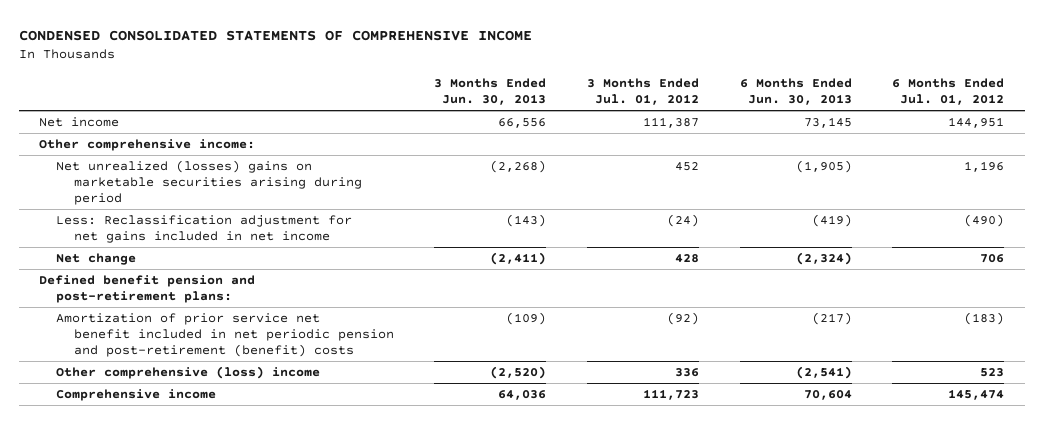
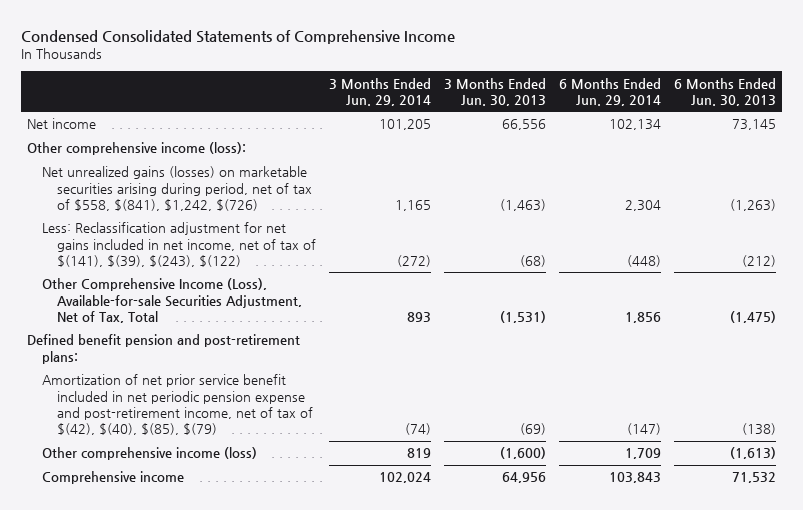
[18,29,532,41] CONDENSED CONSOLIDATED STATEMENTS OF COMPREHENSIVE INCOME -> [20,29,455,44] Condensed Consolidated Statements of Comprehensive Income
[586,77,699,106] 3 Months Ended Jul. 01, 2012 -> none
[892,77,1005,106] 6 Months Ended Jul. 01, 2012 -> none
none -> [329,77,432,106] 3 Months Ended Jun. 29, 2014
none -> [558,77,661,106] 6 Months Ended Jun. 29, 2014
[56,253,137,266] Net change -> none
[39,139,256,152] Other comprehensive income: -> [27,142,247,156] Other comprehensive income (loss):
[56,160,362,206] Net unrealized (losses) gains on marketable securities arising during period -> [42,166,313,211] Net unrealized gains (losses) on marketable securities arising during period, net of tax of $558, $(841), $1,242, $(726)
[490,160,547,174] (2,268) -> [500,198,547,211] (1,463)
[795,160,852,174] (1,905) -> [729,198,776,211] (1,263)
[56,215,353,244] Less: Reclassification adjustment for net gains included in net income -> [42,222,317,267] Less: Reclassification adjustment for net gains included in net income, net of tax of $(141), $(39), $(243), $(122)
[506,214,547,228] (143) -> [520,254,547,267] (68)
[811,214,852,228] (419) -> [741,254,776,267] (212)
none -> [42,278,303,323] Other Comprehensive Income (Loss), Available-for-sale Securities Adjustment, Net of Tax, Total
[56,313,394,358] Amortization of prior service net benefit included in net periodic pension and post-retirement (benefit) costs -> [42,374,314,436] Amortization of net prior service benefit included in net periodic pension expense and post-retirement income, net of tax of $(42), $(40), $(85), $(79)
[506,312,547,326] (109) -> [520,423,547,436] (69)
[811,312,852,326] (217) -> [741,423,776,436] (138)
[56,366,321,380] Other comprehensive (loss) income -> [42,447,258,461] Other comprehensive income (loss)
[490,366,547,380] (2,520) -> [500,447,547,460] (1,600)
[795,366,852,380] (2,541) -> [729,447,776,460] (1,613)
[498,390,547,401] 64,036 -> [502,472,547,484] 64,956
[803,390,852,401] 70,604 -> [731,472,776,484] 71,532

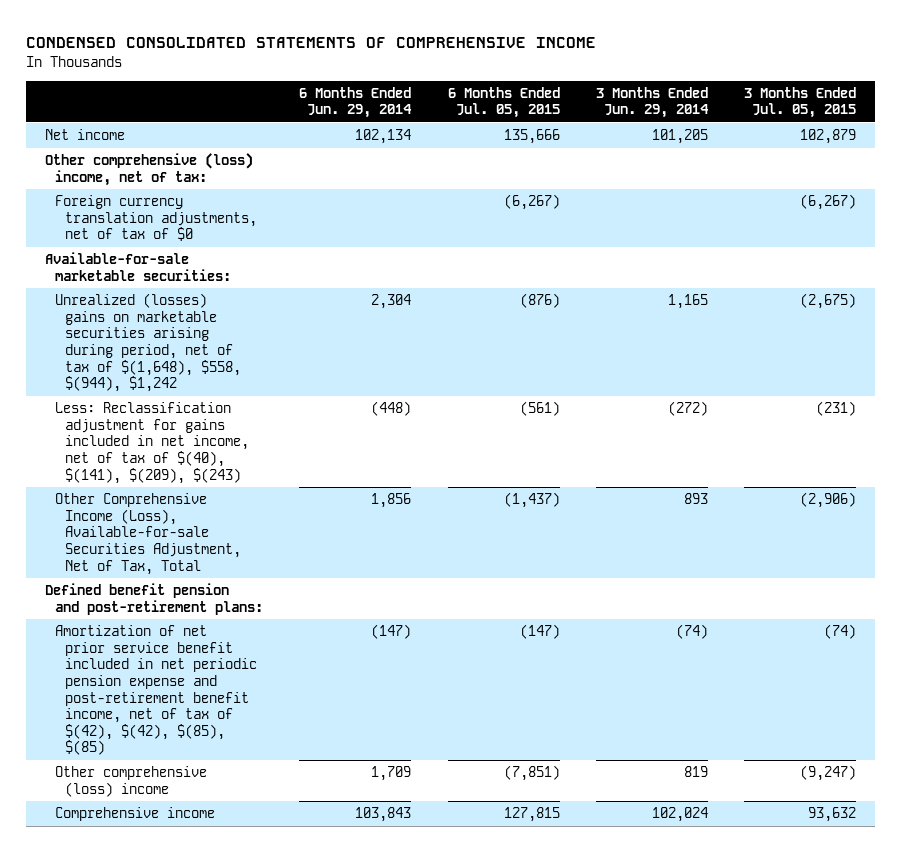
[20,29,455,44] Condensed Consolidated Statements of Comprehensive Income -> [26,36,597,48] CONDENSED CONSOLIDATED STATEMENTS OF COMPREHENSIVE INCOME
[444,77,547,106] 3 Months Ended Jun. 30, 2013 -> none
[673,77,776,106] 6 Months Ended Jun. 30, 2013 -> none
none -> [447,86,560,119] 6 Months Ended Jul. 05, 2015
none -> [744,86,857,119] 3 Months Ended Jul. 05, 2015
[27,142,247,156] Other comprehensive income (loss): -> [44,153,253,186] Other comprehensive (loss) income, net of tax:
none -> [54,195,258,242] Foreign currency translation adjustments, net of tax of $0
none -> [44,252,231,281] Available-for-sale marketable securities:
[42,166,313,211] Net unrealized gains (losses) on marketable securities arising during period, net of tax of $558, $(841), $1,242, $(726) -> [54,293,242,393] Unrealized (losses) gains on marketable securities arising during period, net of tax of $(1,648), $558, $(944), $1,242
[42,222,317,267] Less: Reclassification adjustment for net gains included in net income, net of tax of $(141), $(39), $(243), $(122) -> [54,402,250,484] Less: Reclassification adjustment for gains included in net income, net of tax of $(40), $(141), $(209), $(243)
[42,374,314,436] Amortization of net prior service benefit included in net periodic pension expense and post-retirement income, net of tax of $(42), $(40), $(85), $(79) -> [54,625,258,756] Amortization of net prior service benefit included in net periodic pension expense and post-retirement benefit income, net of tax of $(42), $(42), $(85), $(85)
[42,447,258,461] Other comprehensive income (loss) -> [54,766,207,797] Other comprehensive (loss) income

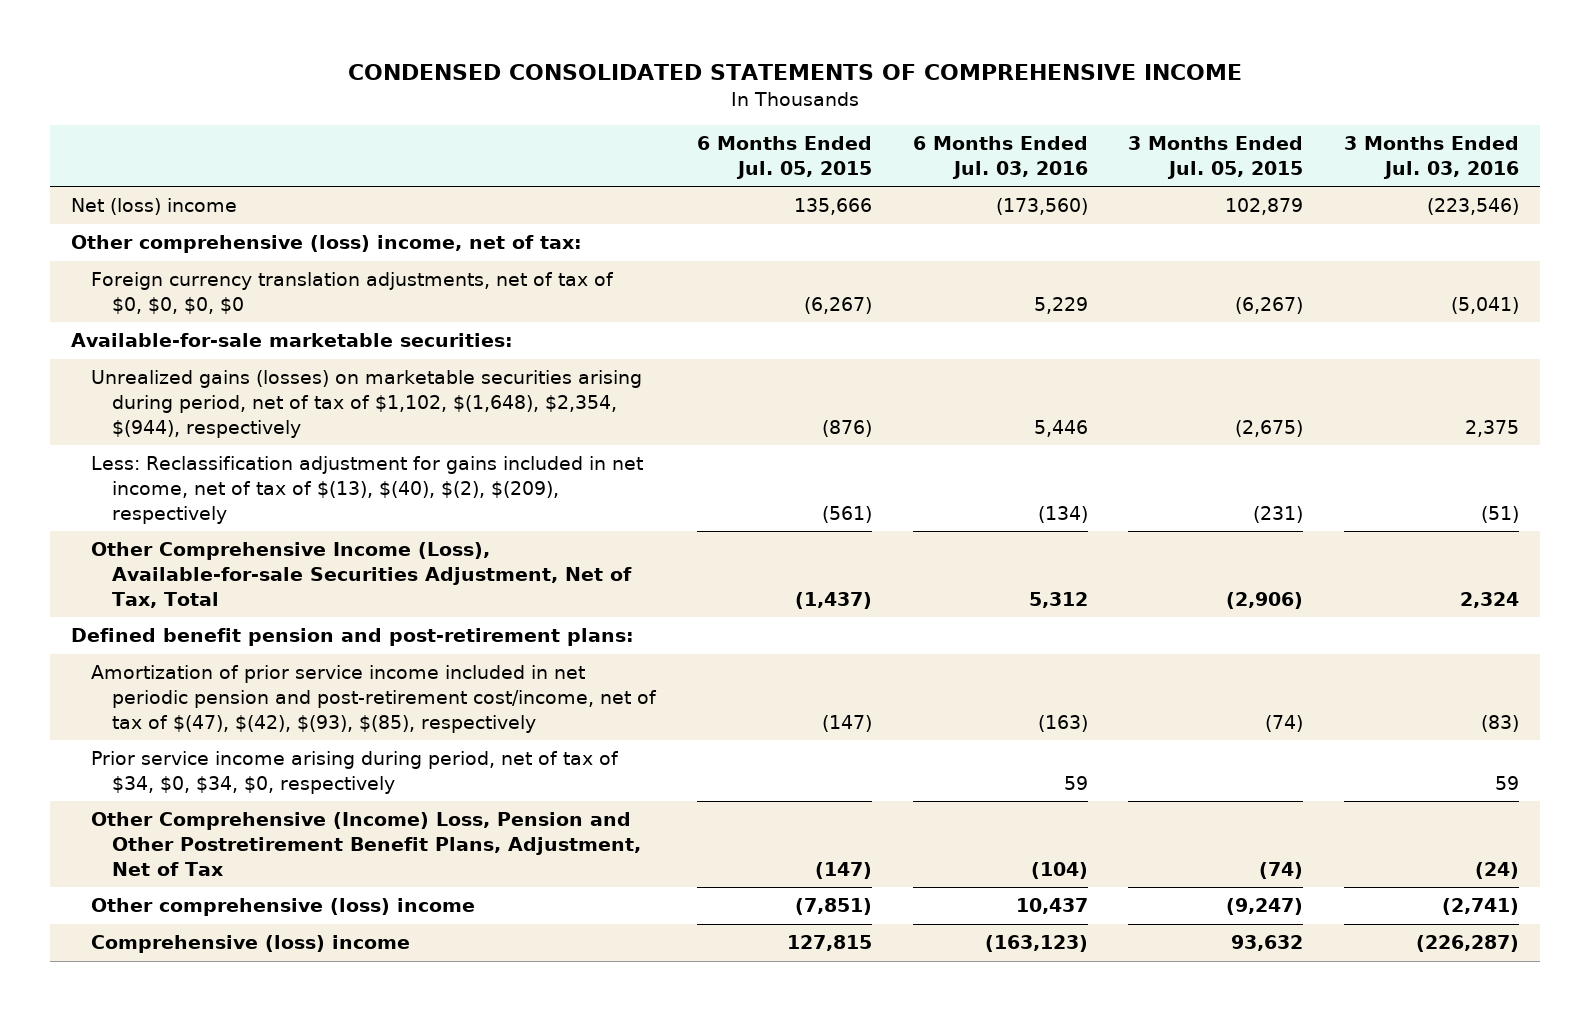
[299,86,413,119] 6 Months Ended Jun. 29, 2014 -> none
[596,86,710,119] 3 Months Ended Jun. 29, 2014 -> none
none -> [912,136,1088,180] 6 Months Ended Jul. 03, 2016
none -> [1344,136,1520,180] 3 Months Ended Jul. 03, 2016
[44,129,125,141] Net income -> [70,198,237,216] Net (loss) income
[54,195,258,242] Foreign currency translation adjustments, net of tax of $0 -> [91,272,615,315] Foreign currency translation adjustments, net of tax of $0, $0, $0, $0
[54,293,242,393] Unrealized (losses) gains on marketable securities arising during period, net of tax of $(1,648), $558, $(944), $1,242 -> [91,370,643,438] Unrealized gains (losses) on marketable securities arising during period, net of tax of $1,102, $(1,648), $2,354, $(944), respectively
[54,402,250,484] Less: Reclassification adjustment for gains included in net income, net of tax of $(40), $(141), $(209), $(243) -> [91,456,644,524] Less: Reclassification adjustment for gains included in net income, net of tax of $(13), $(40), $(2), $(209), respectively
[54,625,258,756] Amortization of net prior service benefit included in net periodic pension expense and post-retirement benefit income, net of tax of $(42), $(42), $(85), $(85) -> [91,665,657,733] Amortization of prior service income included in net periodic pension and post-retirement cost/income, net of tax of $(47), $(42), $(93), $(85), respectively
none -> [91,751,620,795] Prior service income arising during period, net of tax of $34, $0, $34, $0, respectively
none -> [91,812,641,876] Other Comprehensive (Income) Loss, Pension and Other Postretirement Benefit Plans, Adjustment, Net of Tax
[54,807,215,822] Comprehensive income -> [91,935,411,954] Comprehensive (loss) income

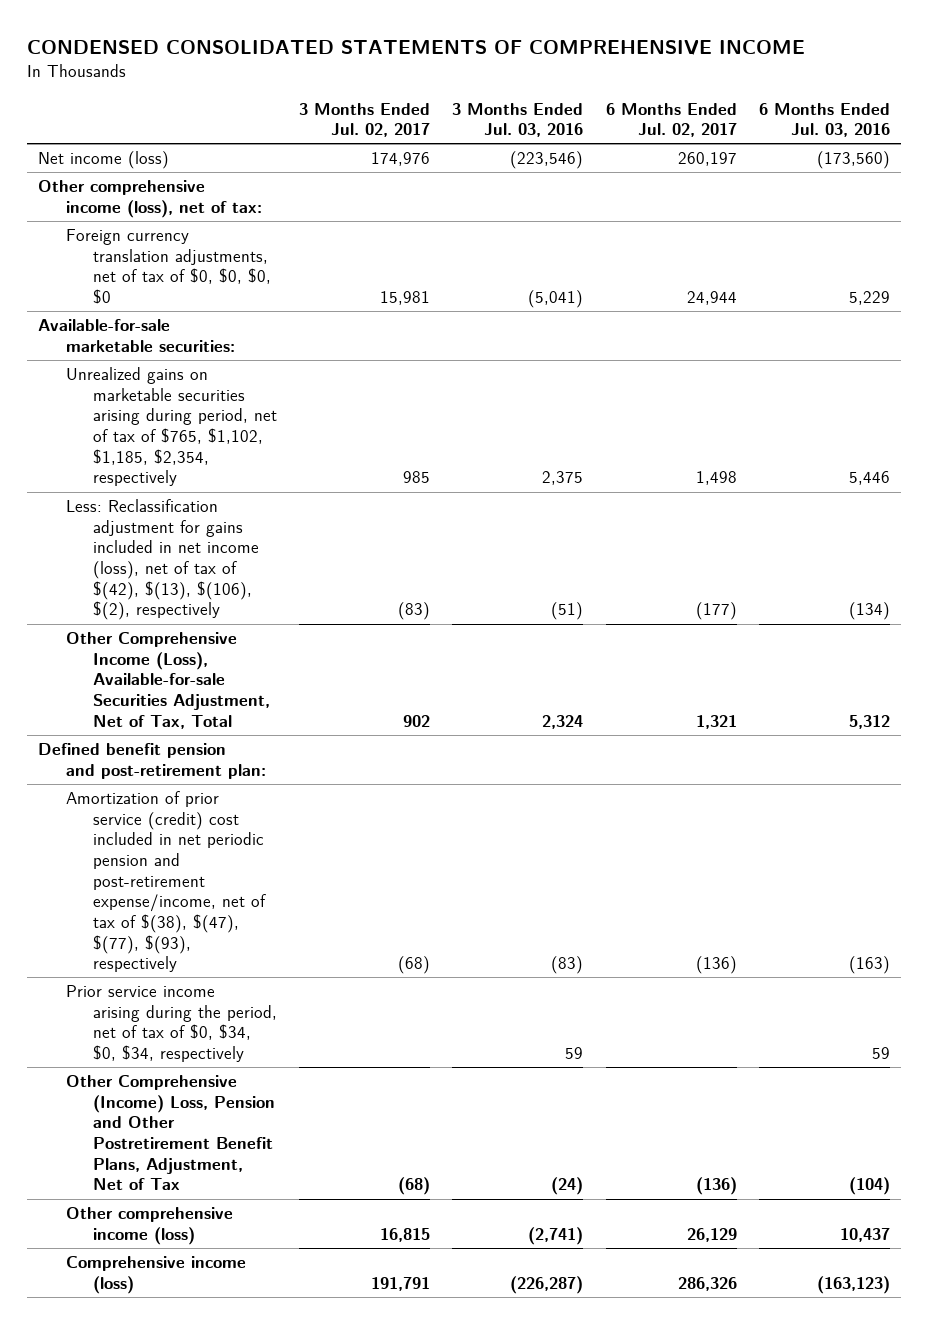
[696,136,872,180] 6 Months Ended Jul. 05, 2015 -> none
[1128,136,1304,180] 3 Months Ended Jul. 05, 2015 -> none
none -> [299,102,431,138] 3 Months Ended Jul. 02, 2017
none -> [605,102,737,138] 6 Months Ended Jul. 02, 2017
[70,198,237,216] Net (loss) income -> [38,151,170,170] Net income (loss)
[70,235,582,254] Other comprehensive (loss) income, net of tax: -> [38,180,262,218] Other comprehensive income (loss), net of tax:
[91,370,643,438] Unrealized gains (losses) on marketable securities arising during period, net of tax of $1,102, $(1,648), $2,354, $(944), respectively -> [65,367,278,487] Unrealized gains on marketable securities arising during period, net of tax of $765, $1,102, $1,185, $2,354, respectively
[91,456,644,524] Less: Reclassification adjustment for gains included in net income, net of tax of $(13), $(40), $(2), $(209), respectively -> [65,499,260,621] Less: Reclassification adjustment for gains included in net income (loss), net of tax of $(42), $(13), $(106), $(2), respectively
[70,628,634,647] Defined benefit pension and post-retirement plans: -> [38,743,266,779] Defined benefit pension and post-retirement plan:
[91,665,657,733] Amortization of prior service income included in net periodic pension and post-retirement cost/income, net of tax of $(47), $(42), $(93), $(85), respectively -> [65,791,267,973] Amortization of prior service (credit) cost included in net periodic pension and post-retirement expense/income, net of tax of $(38), $(47), $(77), $(93), respectively
[91,751,620,795] Prior service income arising during period, net of tax of $34, $0, $34, $0, respectively -> [65,985,278,1063] Prior service income arising during the period, net of tax of $0, $34, $0, $34, respectively
[91,898,476,917] Other comprehensive (loss) income -> [65,1207,233,1245] Other comprehensive income (loss)
[91,935,411,954] Comprehensive (loss) income -> [65,1256,246,1294] Comprehensive income (loss)

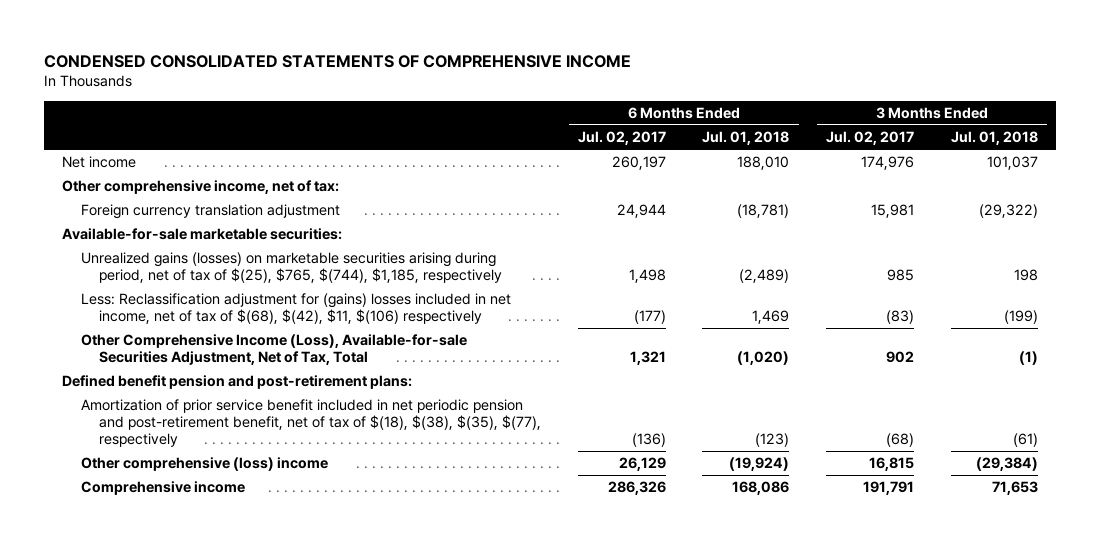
[452,102,584,138] 3 Months Ended Jul. 03, 2016 -> none
[758,102,890,138] 6 Months Ended Jul. 03, 2016 -> none
none -> [702,131,790,146] Jul. 01, 2018
none -> [950,131,1038,146] Jul. 01, 2018
[38,151,170,170] Net income (loss) -> [62,156,137,169] Net income
[38,180,262,218] Other comprehensive income (loss), net of tax: -> [62,180,340,195] Other comprehensive income, net of tax:
[65,229,272,305] Foreign currency translation adjustments, net of tax of $0, $0, $0, $0 -> [80,204,340,220] Foreign currency translation adjustment
[65,367,278,487] Unrealized gains on marketable securities arising during period, net of tax of $765, $1,102, $1,185, $2,354, respectively -> [80,252,503,284] Unrealized gains (losses) on marketable securities arising during period, net of tax of $(25), $765, $(744), $1,185, respectively
[65,499,260,621] Less: Reclassification adjustment for gains included in net income (loss), net of tax of $(42), $(13), $(106), $(2), respectively -> [80,293,511,325] Less: Reclassification adjustment for (gains) losses included in net income, net of tax of $(68), $(42), $11, $(106) respectively
[65,985,278,1063] Prior service income arising during the period, net of tax of $0, $34, $0, $34, respectively -> none
[65,1075,276,1191] Other Comprehensive (Income) Loss, Pension and Other Postretirement Benefit Plans, Adjustment, Net of Tax -> none
[38,743,266,779] Defined benefit pension and post-retirement plan: -> [62,375,413,390] Defined benefit pension and post-retirement plans:
[65,791,267,973] Amortization of prior service (credit) cost included in net periodic pension and post-retirement expense/income, net of tax of $(38), $(47), $(77), $(93), respectively -> [80,399,542,448] Amortization of prior service benefit included in net periodic pension and post-retirement benefit, net of tax of $(18), $(38), $(35), $(77), respectively
[65,1207,233,1245] Other comprehensive income (loss) -> [80,457,328,472] Other comprehensive (loss) income
[65,1256,246,1294] Comprehensive income (loss) -> [80,481,245,496] Comprehensive income

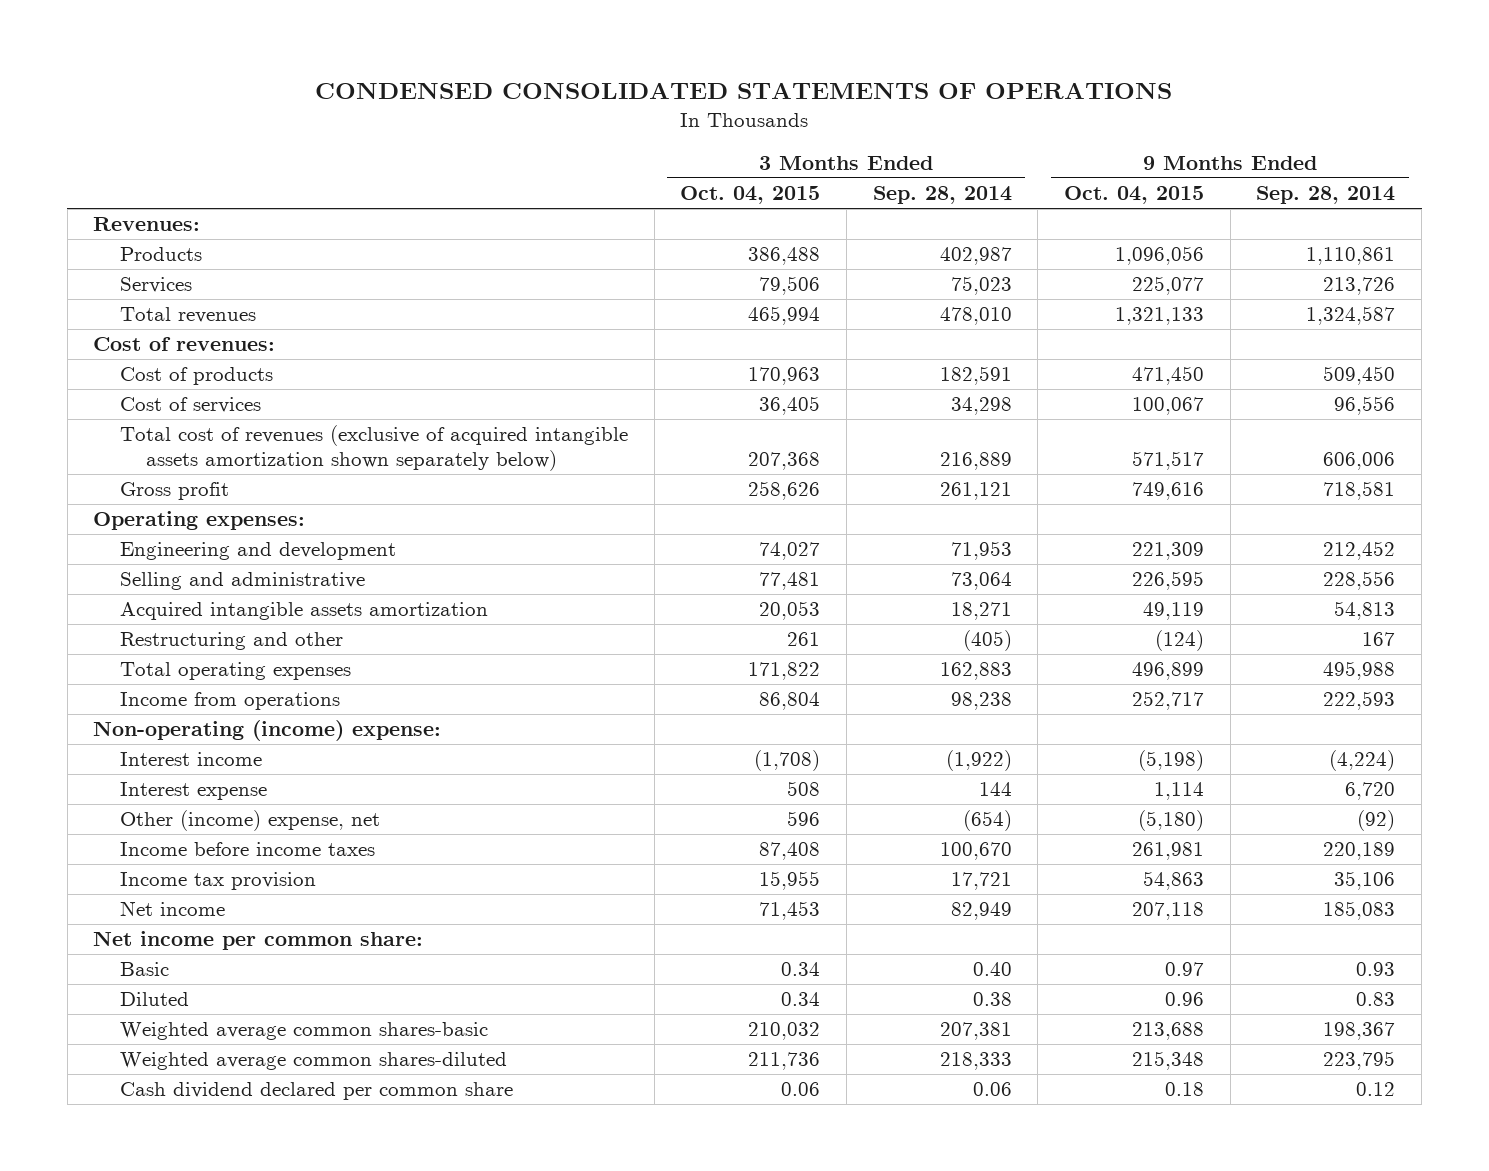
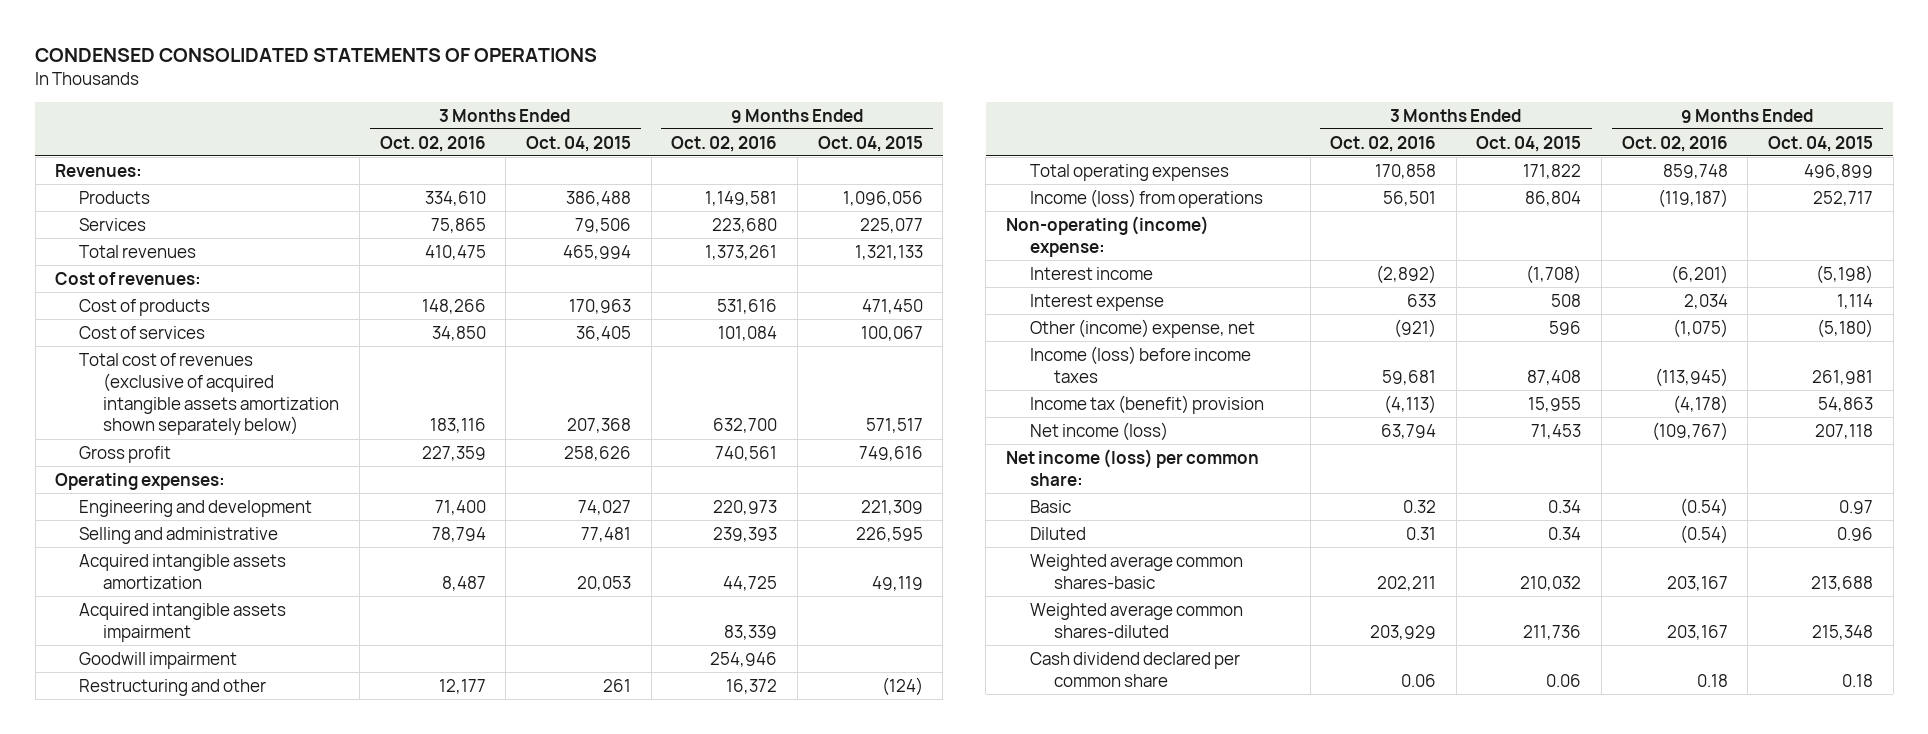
[872,186,1012,205] Sep. 28, 2014 -> none
[1256,186,1396,205] Sep. 28, 2014 -> none
none -> [379,135,486,152] Oct. 02, 2016
none -> [671,135,778,152] Oct. 02, 2016
none -> [79,602,287,642] Acquired intangible assets impairment
none -> [79,651,238,669] Goodwill impairment
[119,692,340,711] Income from operations -> [1029,188,1263,208] Income (loss) from operations
[119,842,375,857] Income before income taxes -> [1029,345,1251,383] Income (loss) before income taxes
[119,872,316,891] Income tax provision -> [1029,394,1264,414] Income tax (benefit) provision
[119,901,225,917] Net income -> [1029,421,1168,441] Net income (loss)
[93,931,424,951] Net income per common share: -> [1005,448,1259,486] Net income (loss) per common share:

